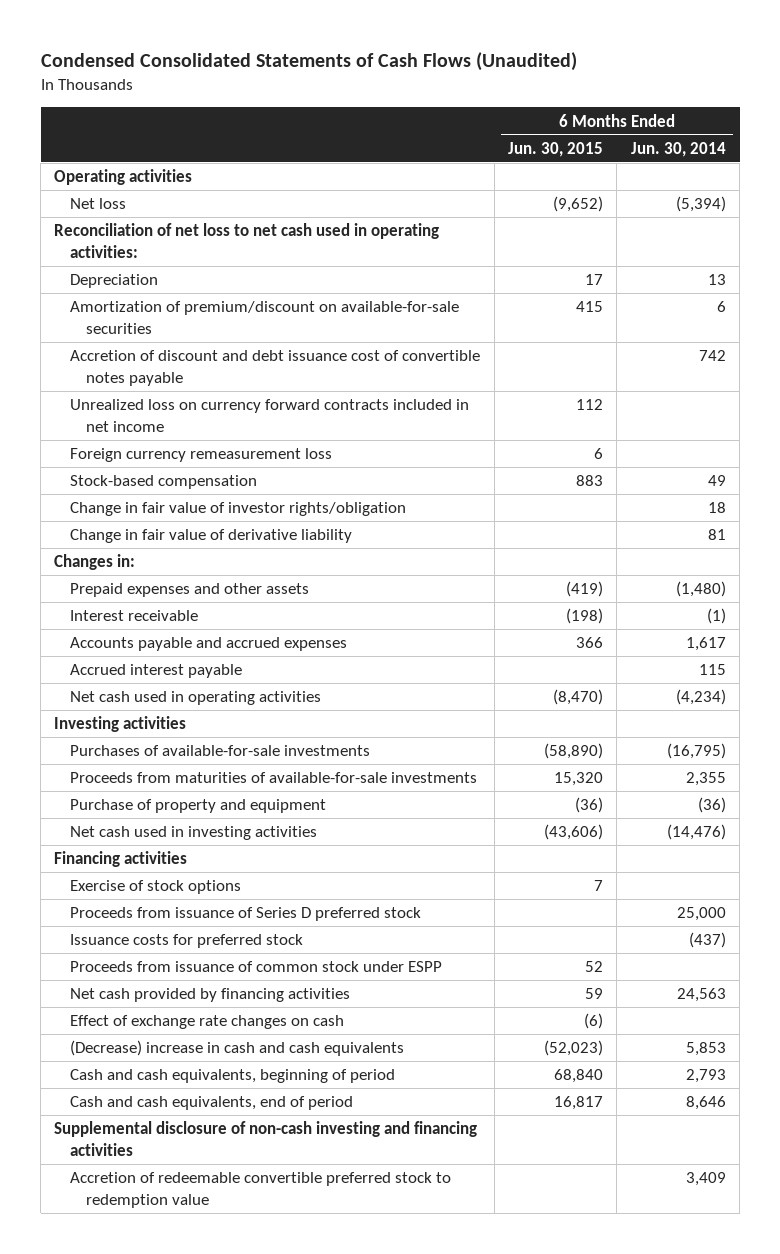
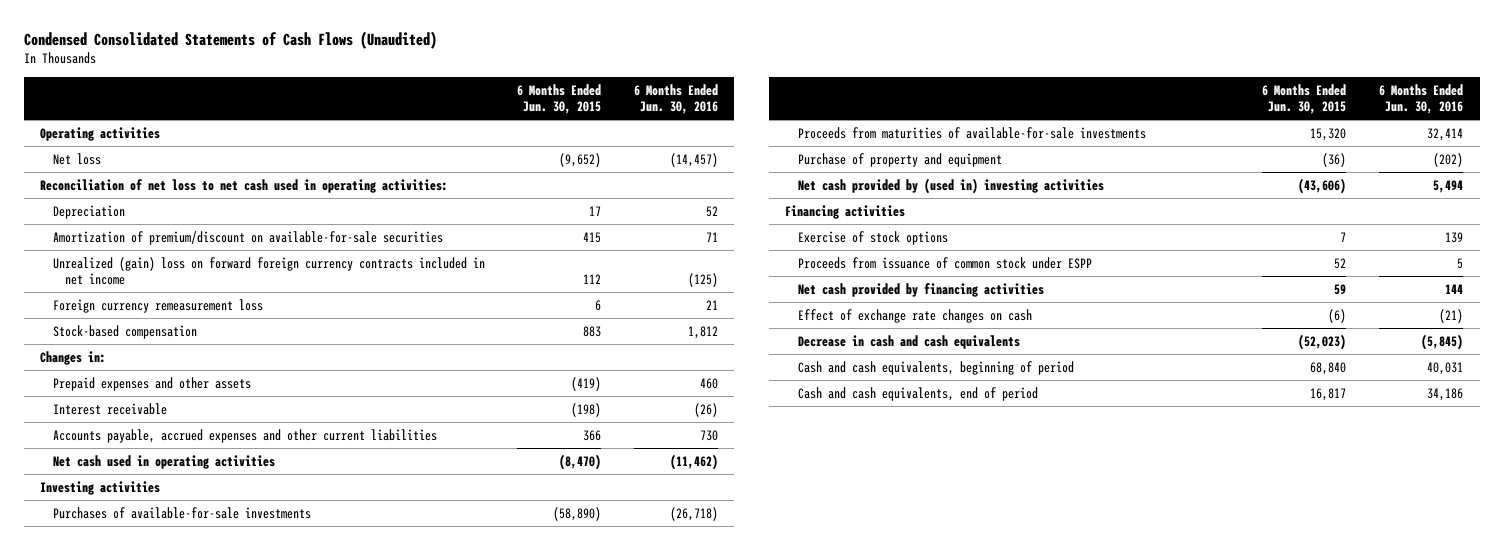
[630,141,726,157] Jun. 30, 2014 -> none
none -> [634,83,719,115] 6 Months Ended Jun. 30, 2016
[70,350,481,386] Accretion of discount and debt issuance cost of convertible notes payable -> none
[70,399,470,432] Unrealized loss on currency forward contracts included in net income -> [52,256,485,285] Unrealized (gain) loss on forward foreign currency contracts included in net income
[70,502,407,517] Change in fair value of investor rights/obligation -> none
[70,529,353,544] Change in fair value of derivative liability -> none
[70,664,243,679] Accrued interest payable -> none
[70,637,348,652] Accounts payable and accrued expenses -> [52,428,437,443] Accounts payable, accrued expenses and other current liabilities
[70,826,318,841] Net cash used in investing activities -> [797,177,1104,194] Net cash provided by (used in) investing activities
[70,907,422,922] Proceeds from issuance of Series D preferred stock -> none
[70,934,304,949] Issuance costs for preferred stock -> none
[70,1040,405,1057] (Decrease) increase in cash and cash equivalents -> [797,334,1020,349] Decrease in cash and cash equivalents
[54,1121,478,1156] Supplemental disclosure of non-cash investing and financing activities -> none
[70,1172,452,1208] Accretion of redeemable convertible preferred stock to redemption value -> none

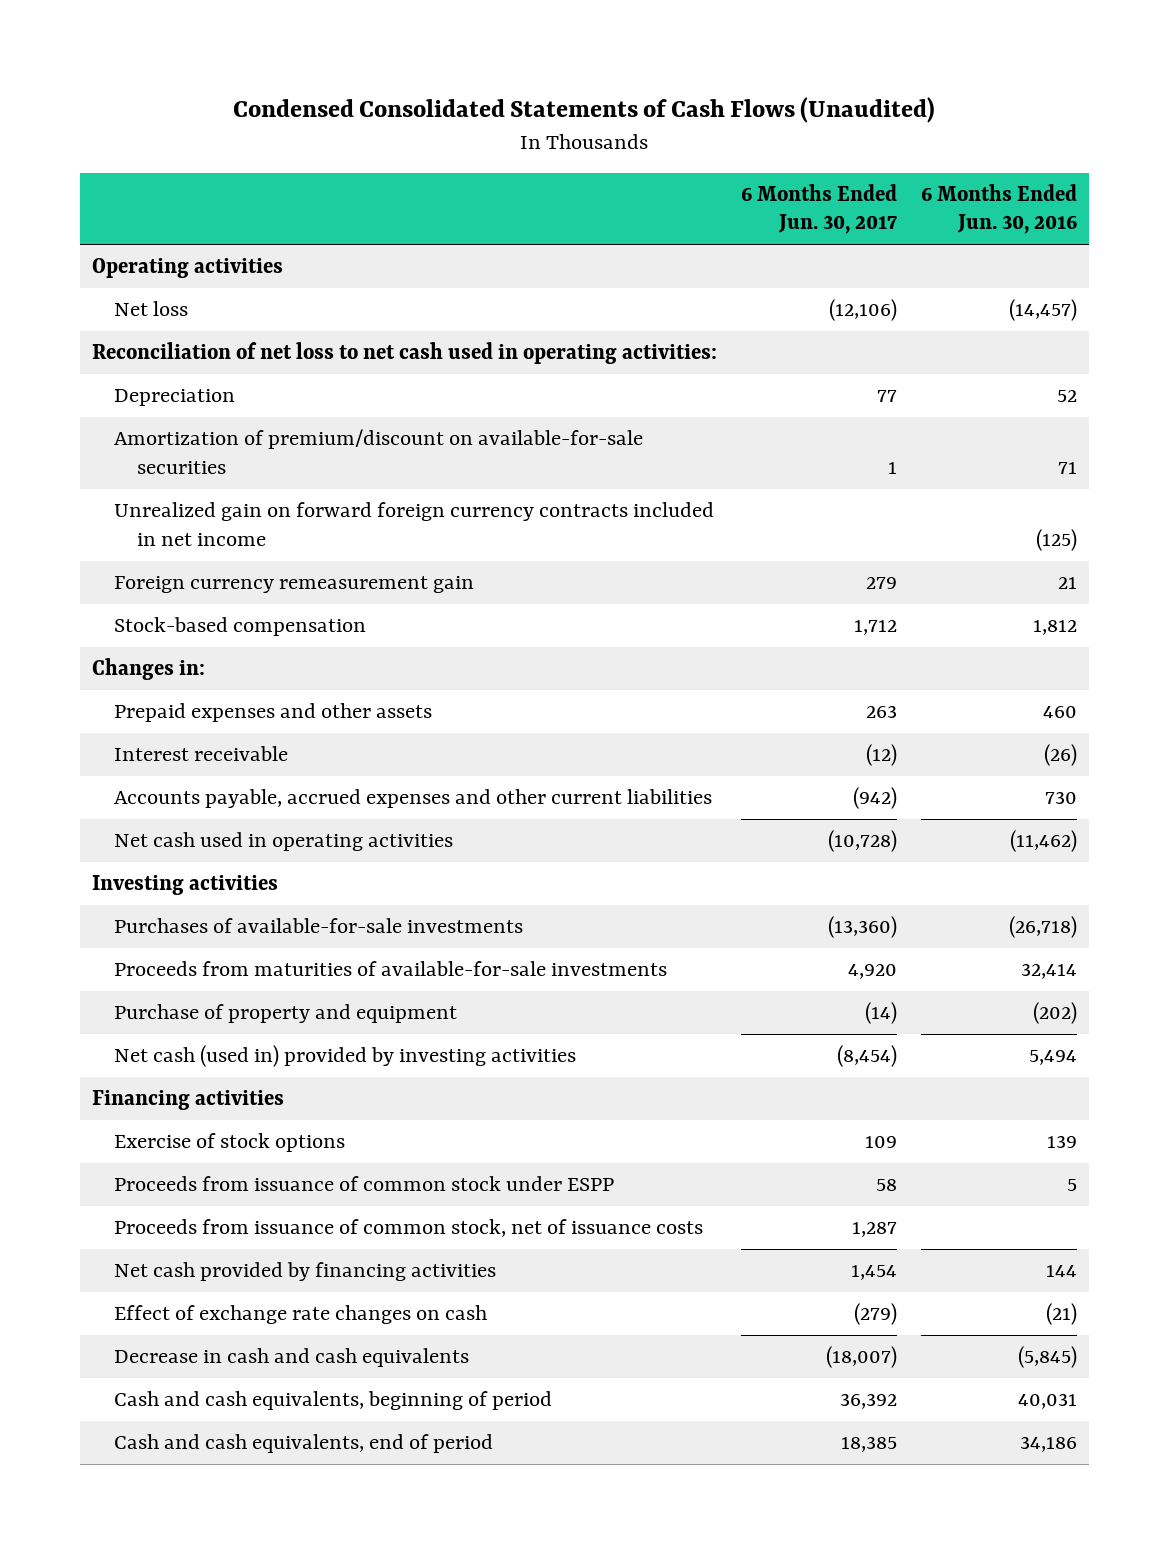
[517,83,602,115] 6 Months Ended Jun. 30, 2015 -> none
none -> [740,183,897,235] 6 Months Ended Jun. 30, 2017
[52,256,485,285] Unrealized (gain) loss on forward foreign currency contracts included in net income -> [114,502,715,546] Unrealized gain on forward foreign currency contracts included in net income
[52,298,263,313] Foreign currency remeasurement loss -> [114,576,475,594] Foreign currency remeasurement gain
[797,177,1104,194] Net cash provided by (used in) investing activities -> [114,1045,577,1068] Net cash (used in) provided by investing activities
none -> [114,1219,704,1238] Proceeds from issuance of common stock, net of issuance costs

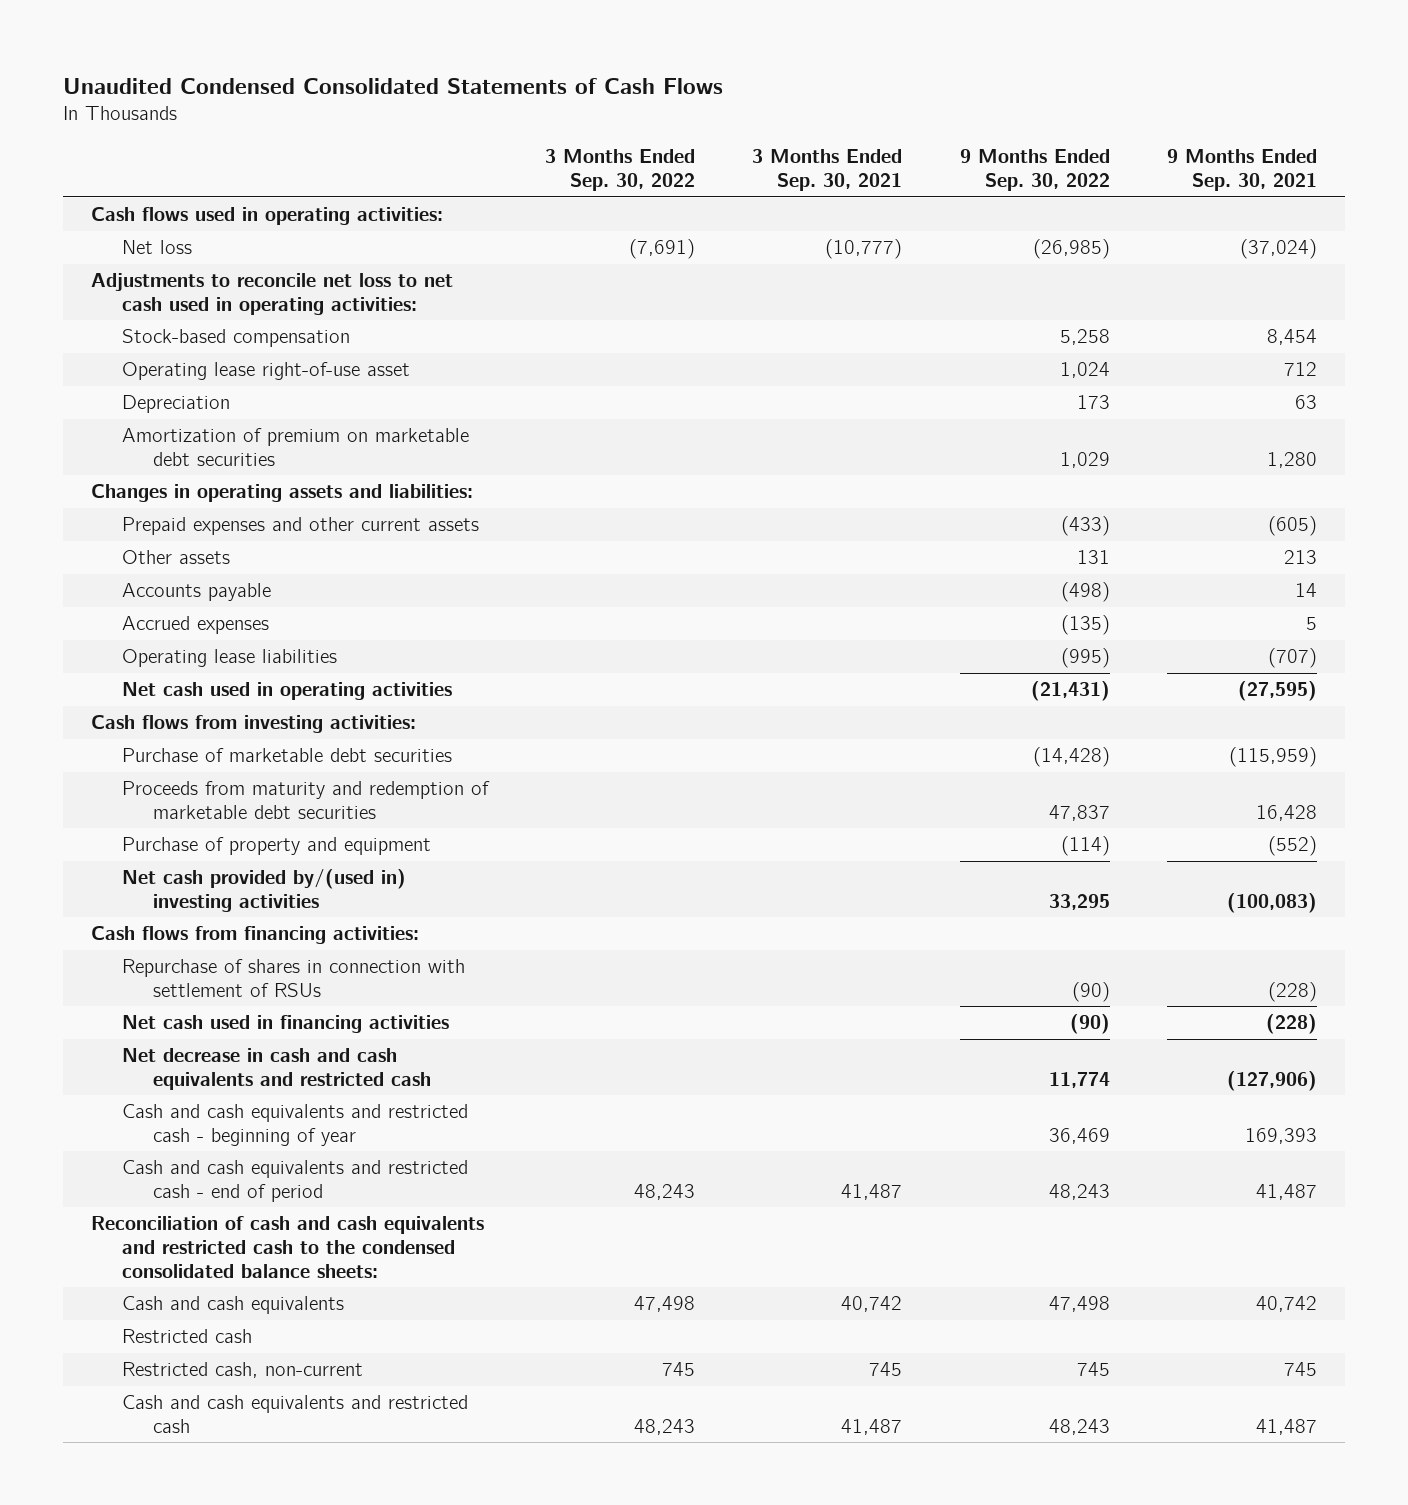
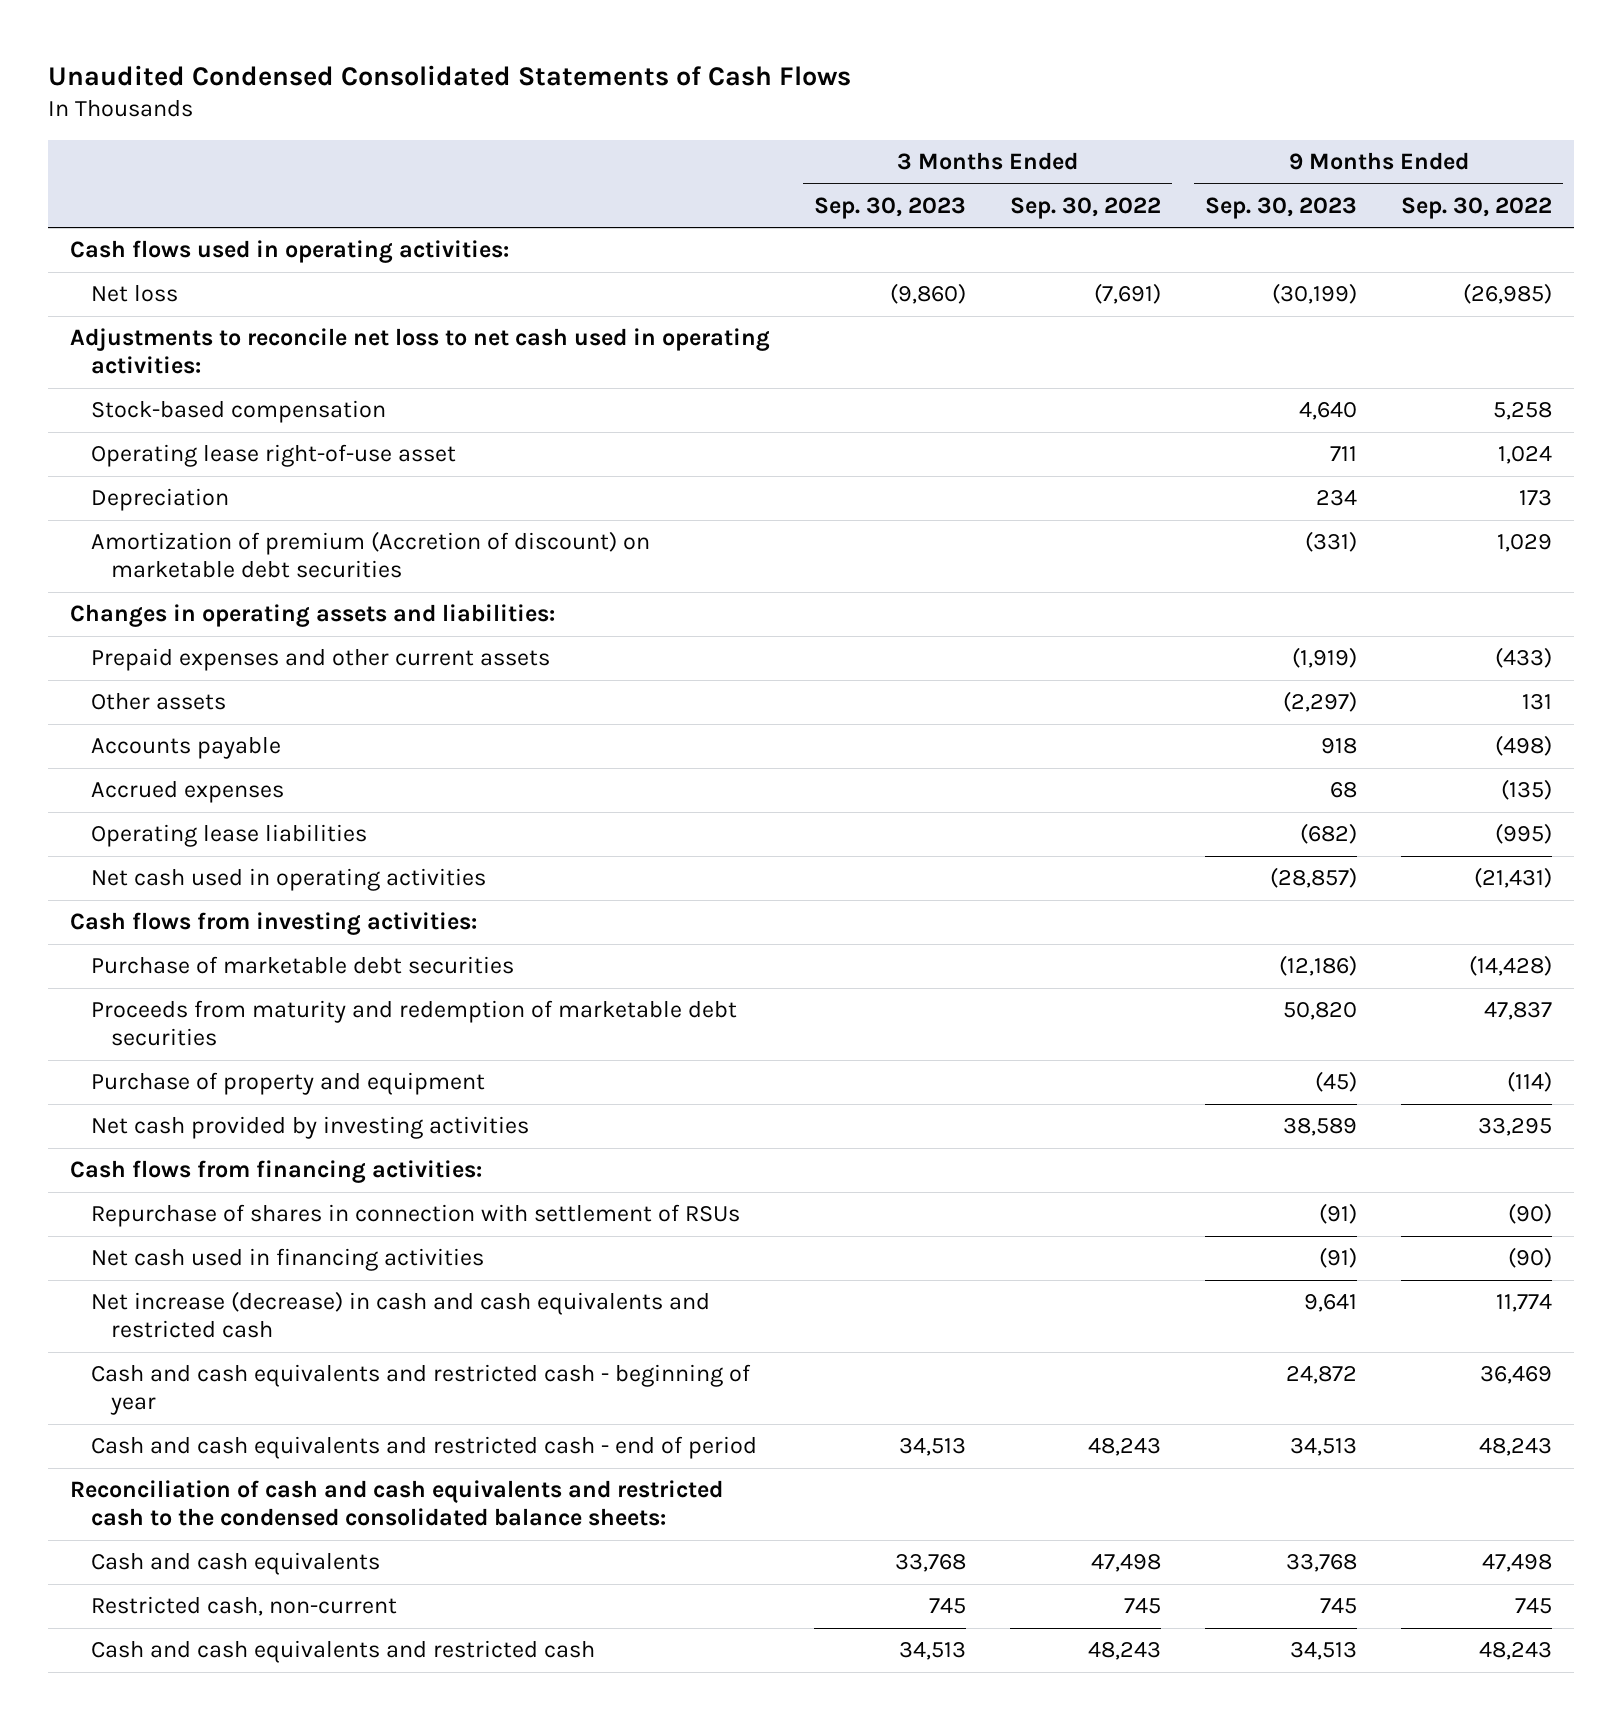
[752,149,903,192] 3 Months Ended Sep. 30, 2021 -> none
[1166,149,1317,192] 9 Months Ended Sep. 30, 2021 -> none
none -> [814,196,967,219] Sep. 30, 2023
none -> [1205,196,1358,219] Sep. 30, 2023
[122,428,470,466] Amortization of premium on marketable debt securities -> [90,531,650,579] Amortization of premium (Accretion of discount) on marketable debt securities
[122,869,407,912] Net cash provided by/(used in) investing activities -> [90,1116,529,1140] Net cash provided by investing activities
[122,1048,432,1090] Net decrease in cash and cash equivalents and restricted cash -> [90,1291,710,1339] Net increase (decrease) in cash and cash equivalents and restricted cash
[122,1329,253,1344] Restricted cash -> none

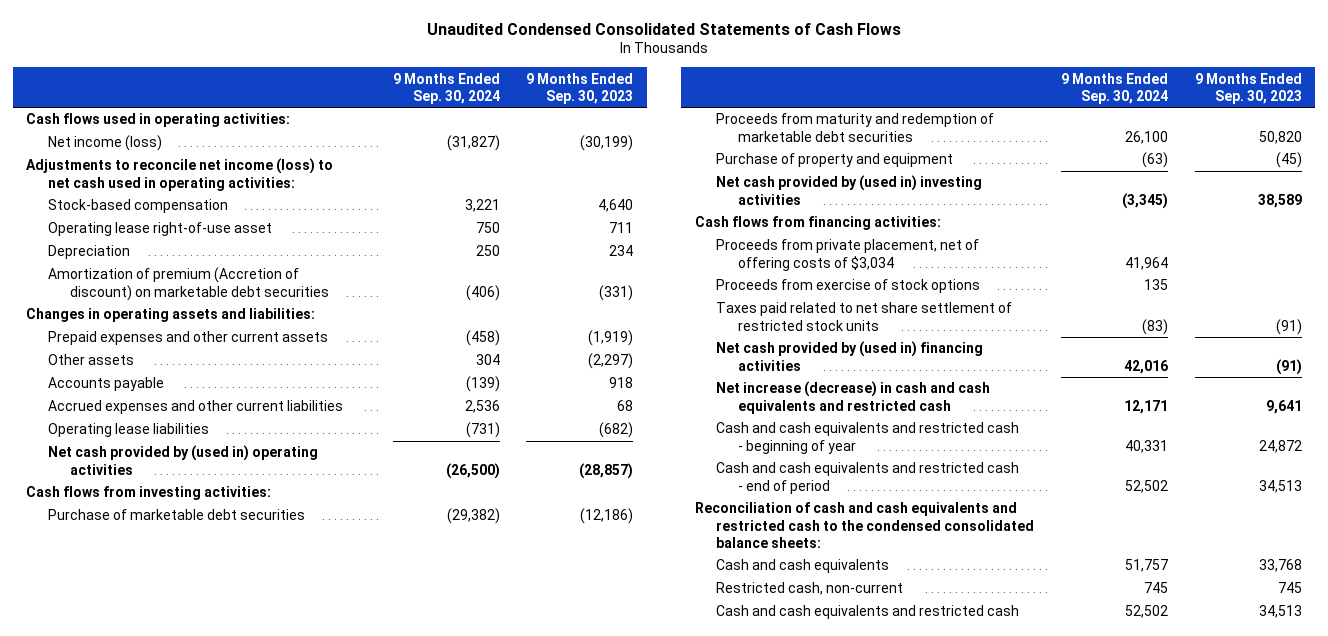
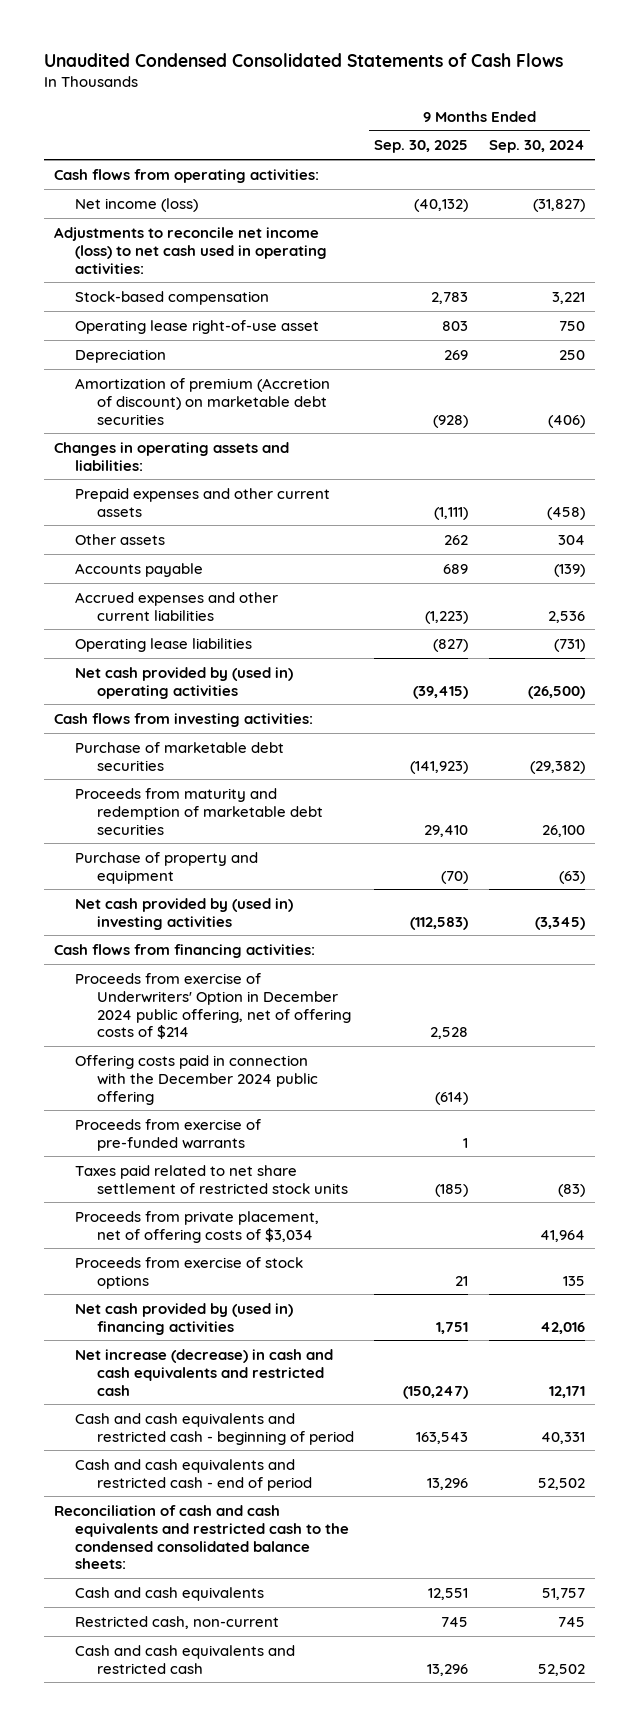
[526,72,634,104] 9 Months Ended Sep. 30, 2023 -> none
none -> [374,140,469,154] Sep. 30, 2025
[26,113,291,128] Cash flows used in operating activities: -> [54,168,320,183] Cash flows from operating activities:
none -> [75,972,351,1040] Proceeds from exercise of Underwriters' Option in December 2024 public offering, net of offering costs of $214
none -> [75,1054,318,1105] Offering costs paid in connection with the December 2024 public offering
none -> [75,1118,262,1151] Proceeds from exercise of pre-funded warrants
[716,302,1013,331] Taxes paid related to net share settlement of restricted stock units -> [75,1164,348,1194] Taxes paid related to net share settlement of restricted stock units
[716,422,1020,454] Cash and cash equivalents and restricted cash - beginning of year -> [75,1412,354,1445] Cash and cash equivalents and restricted cash - beginning of period

